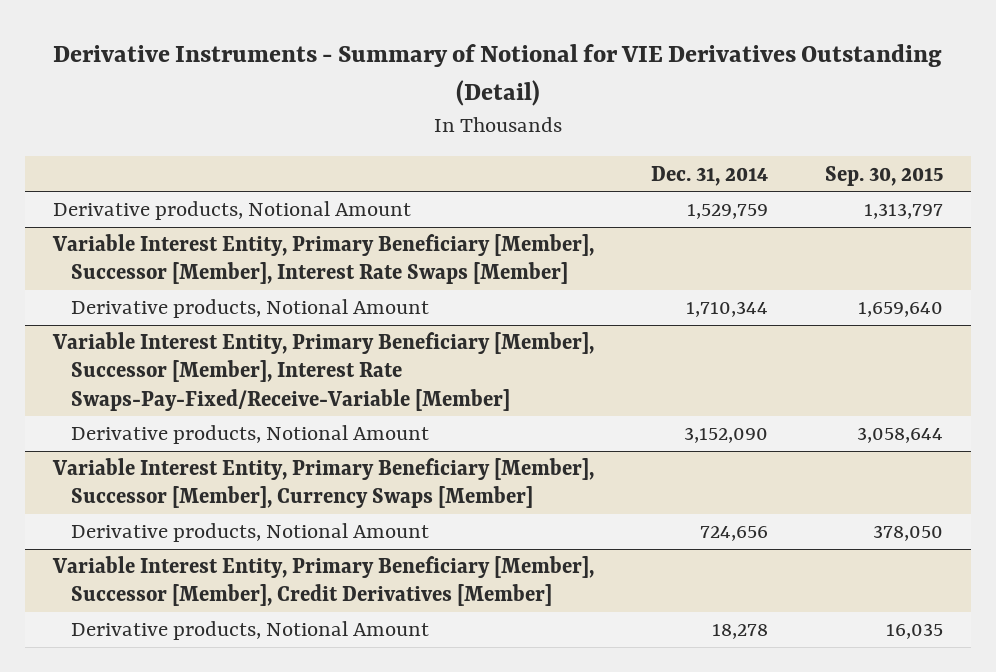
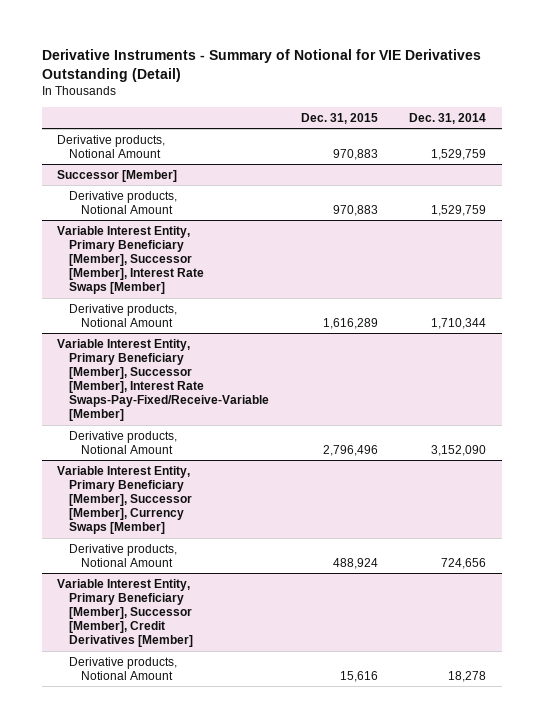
[824,165,943,186] Sep. 30, 2015 -> none
none -> [300,112,378,124] Dec. 31, 2015
none -> [57,169,178,182] Successor [Member]
none -> [69,190,178,214] Derivative products, Notional Amount

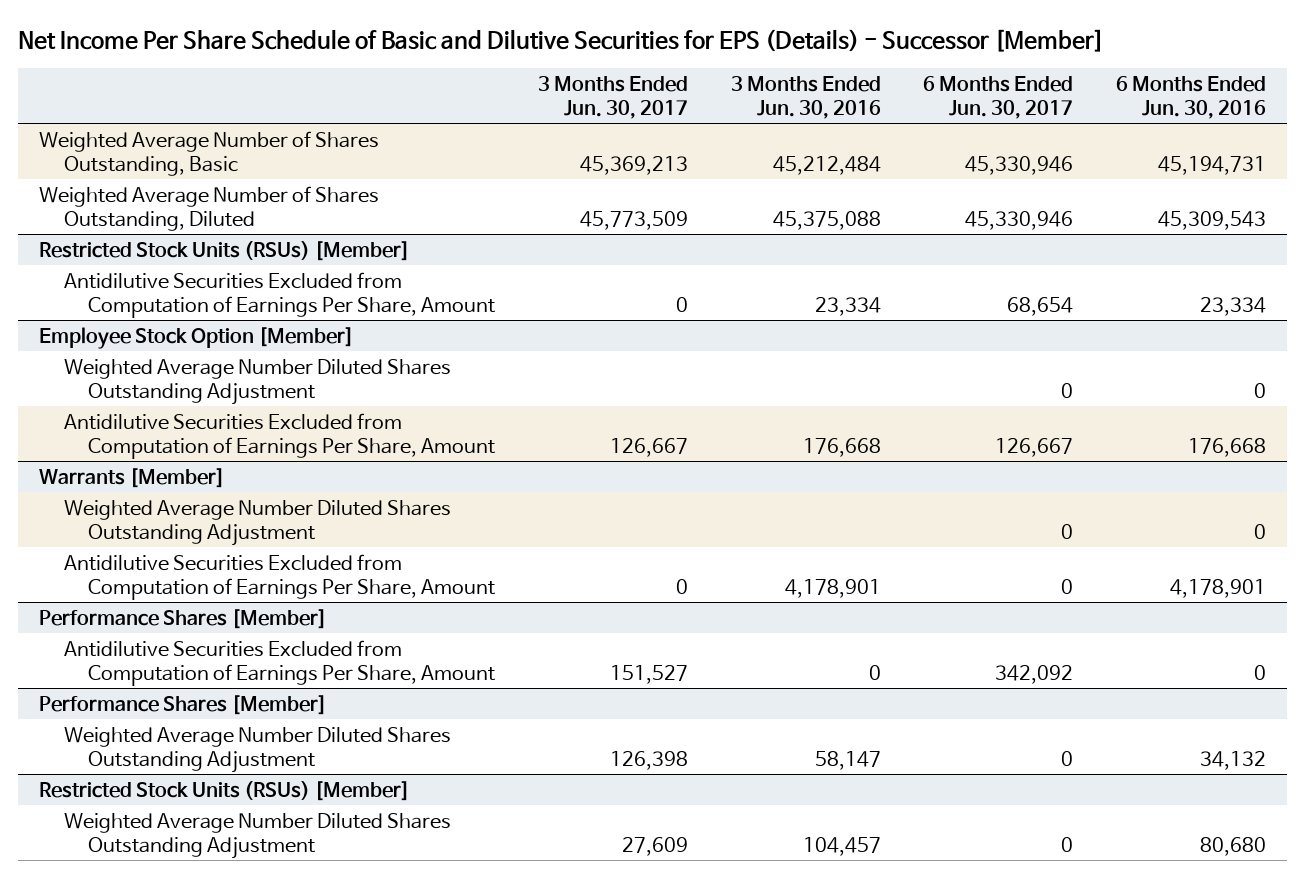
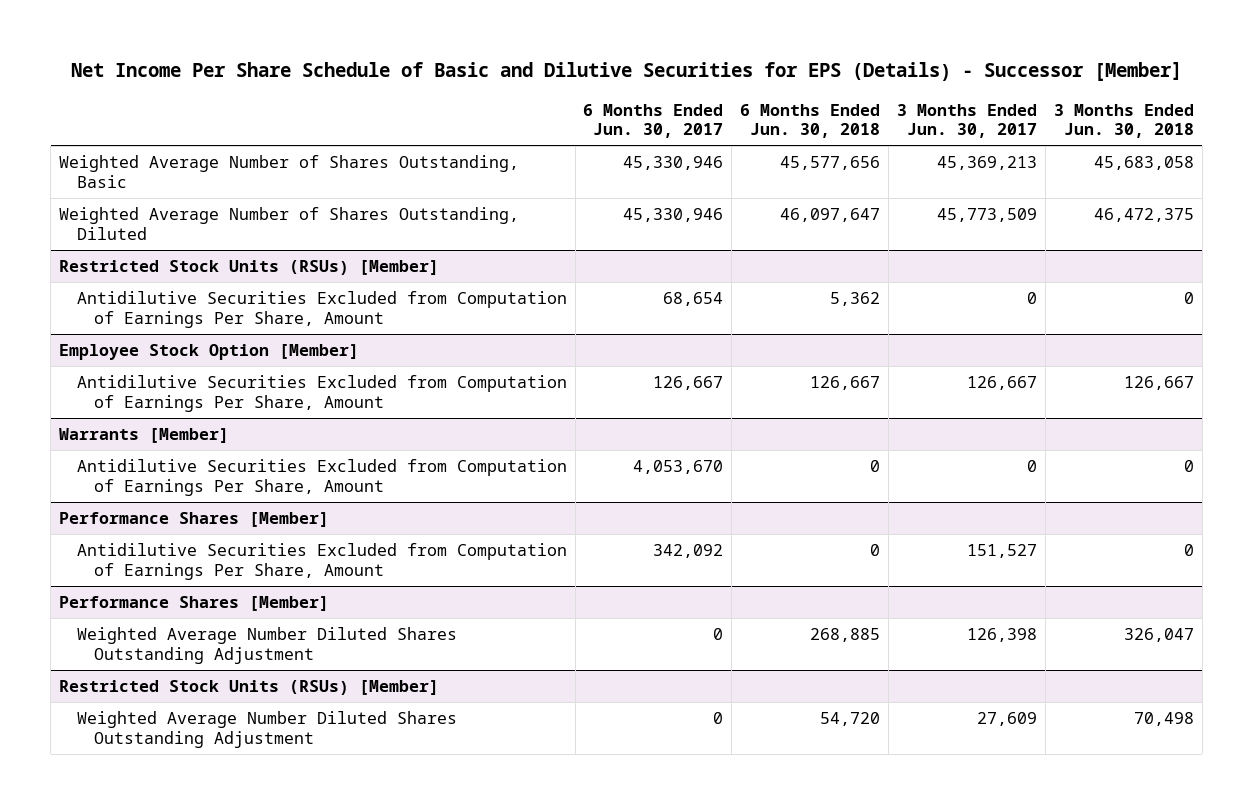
[730,75,881,119] 3 Months Ended Jun. 30, 2016 -> none
[1115,75,1266,119] 6 Months Ended Jun. 30, 2016 -> none
none -> [740,103,881,139] 6 Months Ended Jun. 30, 2018
none -> [1054,103,1195,139] 3 Months Ended Jun. 30, 2018
[63,358,451,405] Weighted Average Number Diluted Shares Outstanding Adjustment -> none
[63,499,451,546] Weighted Average Number Diluted Shares Outstanding Adjustment -> none
[1061,578,1074,594] 0 -> [633,460,724,475] 4,053,670

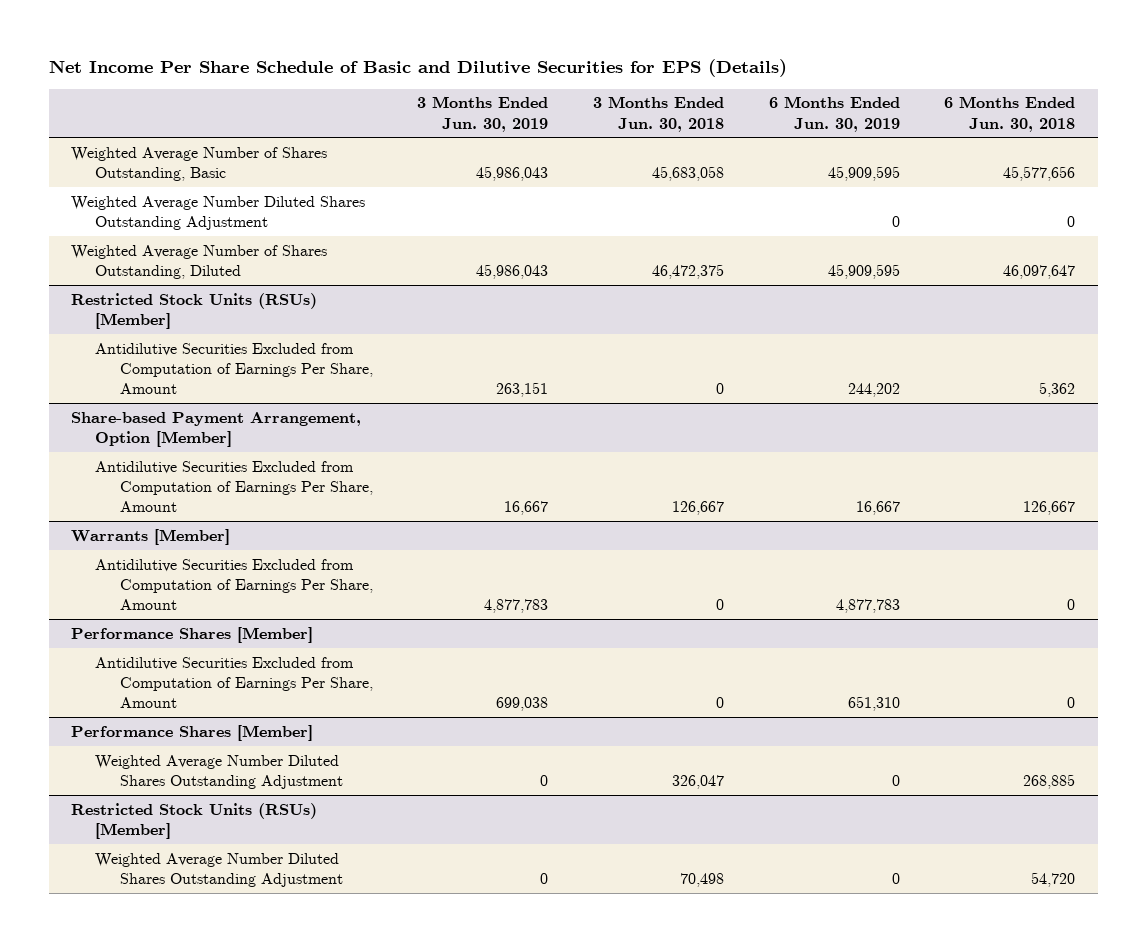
[70,61,1182,81] Net Income Per Share Schedule of Basic and Dilutive Securities for EPS (Details) - Successor [Member] -> [48,59,787,78] Net Income Per Share Schedule of Basic and Dilutive Securities for EPS (Details)
[583,103,724,139] 6 Months Ended Jun. 30, 2017 -> none
[897,103,1038,139] 3 Months Ended Jun. 30, 2017 -> none
none -> [417,96,549,132] 3 Months Ended Jun. 30, 2019
none -> [768,96,900,132] 6 Months Ended Jun. 30, 2019
none -> [71,195,366,230] Weighted Average Number Diluted Shares Outstanding Adjustment
[59,344,360,361] Employee Stock Option [Member] -> [71,411,362,447] Share-based Payment Arrangement, Option [Member]

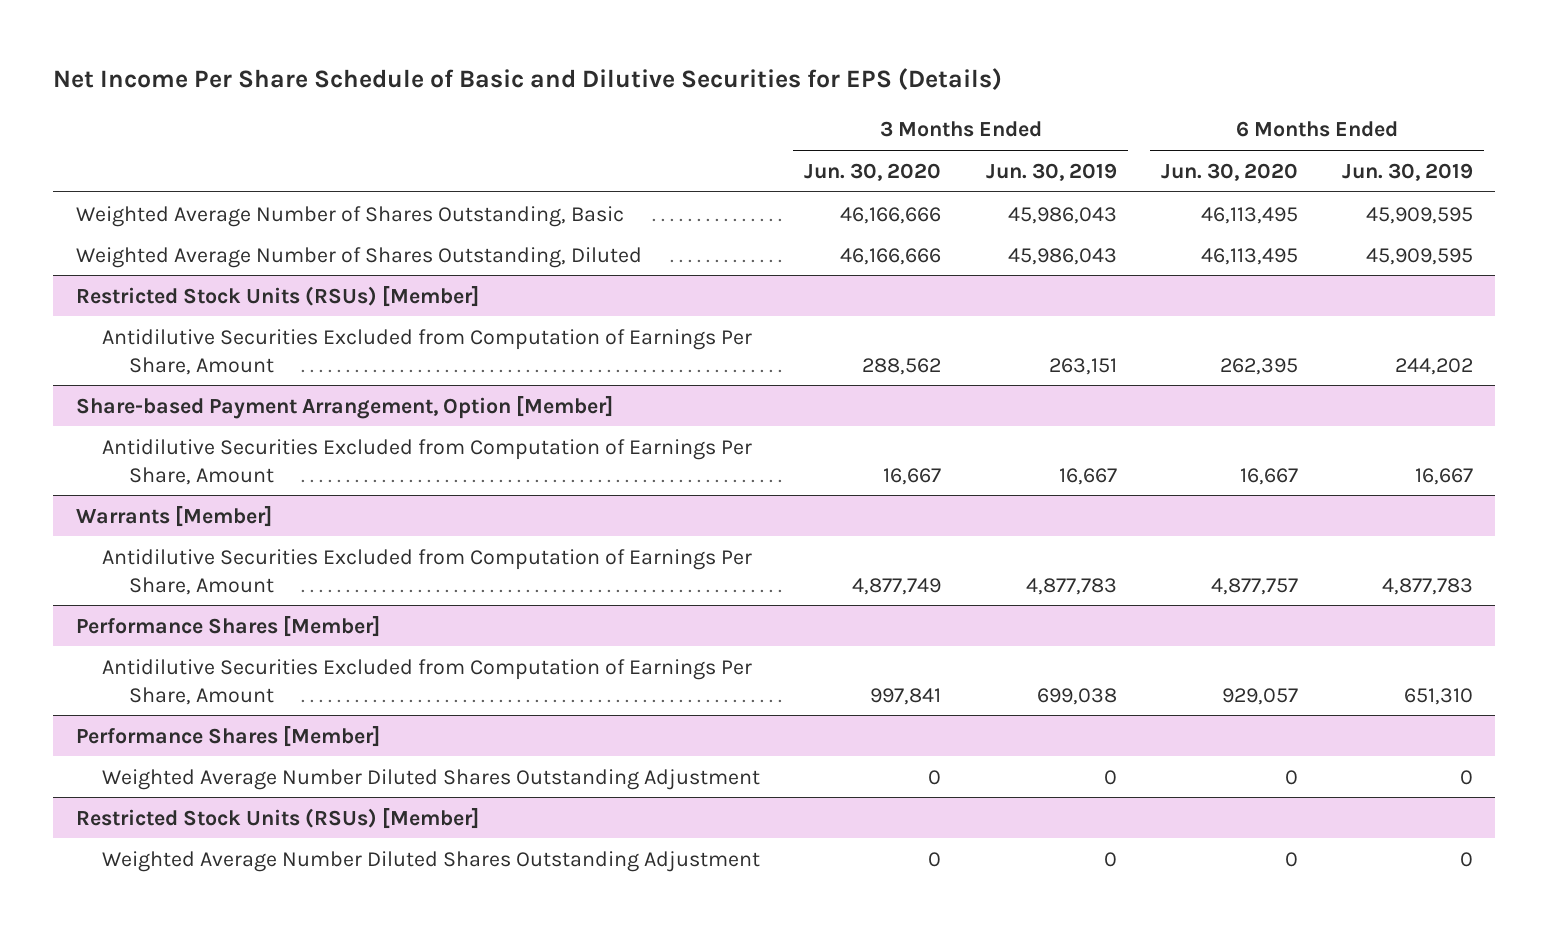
[592,96,724,132] 3 Months Ended Jun. 30, 2018 -> none
[944,96,1076,132] 6 Months Ended Jun. 30, 2018 -> none
none -> [804,162,942,181] Jun. 30, 2020
none -> [1161,162,1299,181] Jun. 30, 2020
[71,195,366,230] Weighted Average Number Diluted Shares Outstanding Adjustment -> none

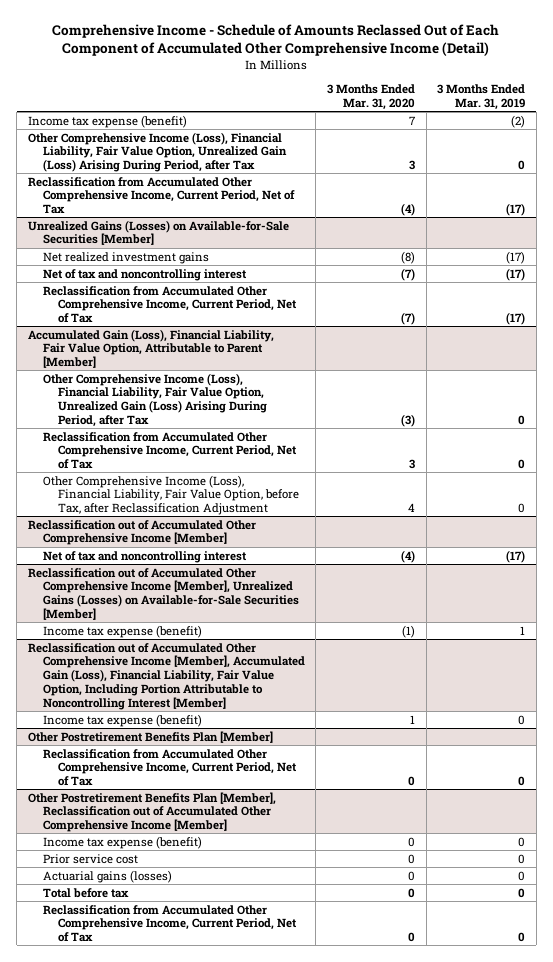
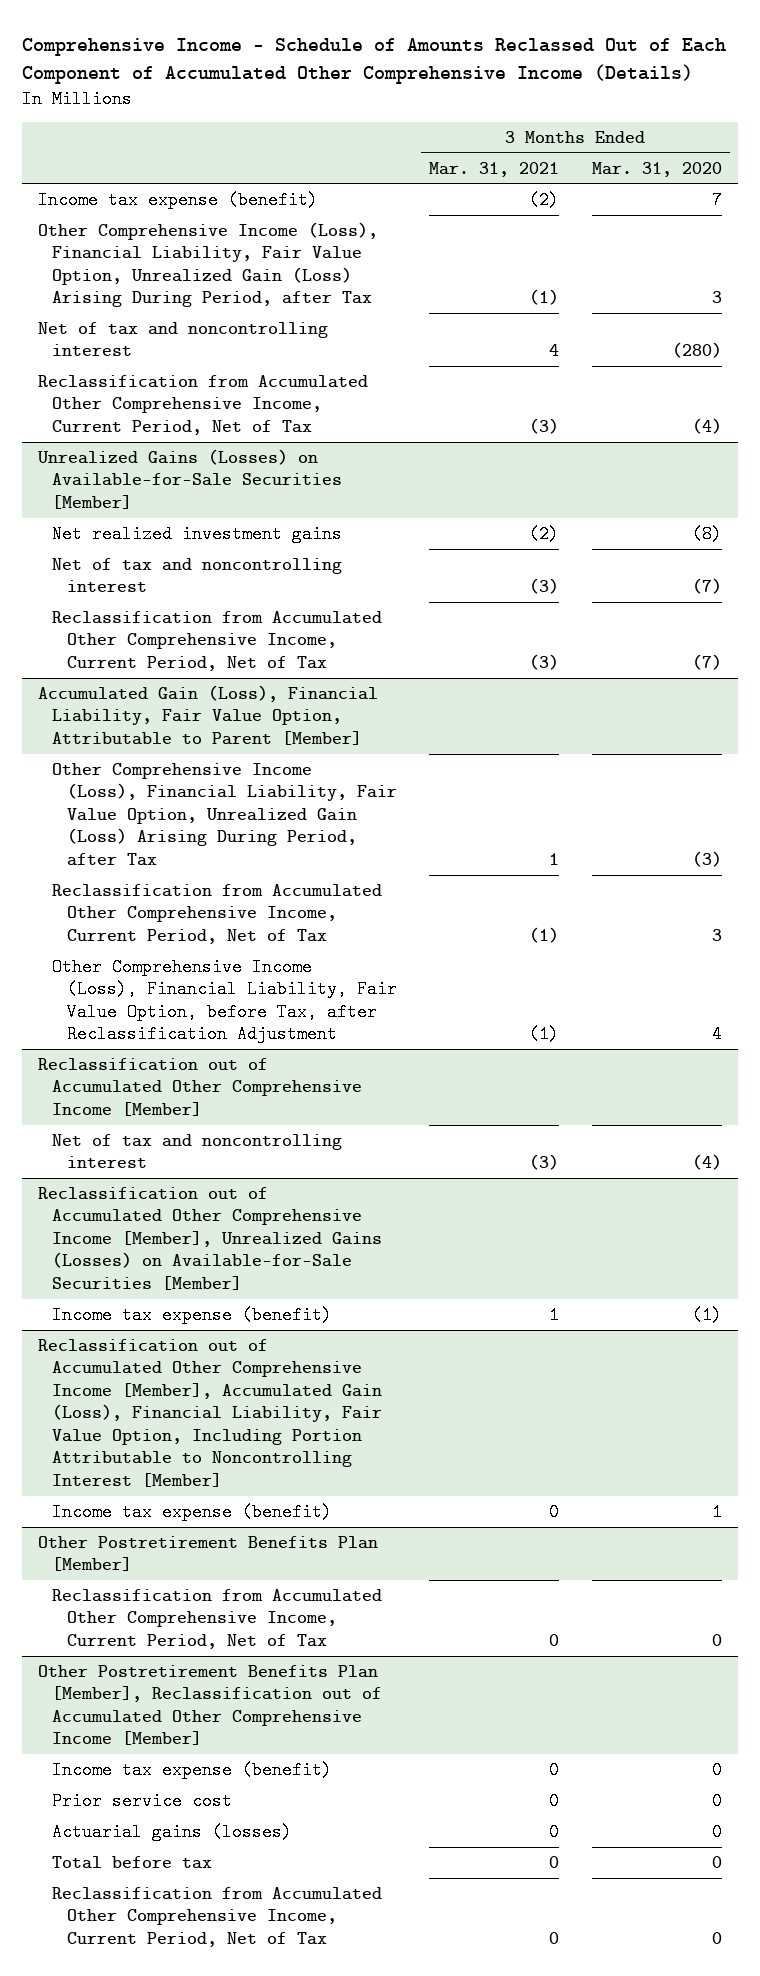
[52,23,500,57] Comprehensive Income - Schedule of Amounts Reclassed Out of Each Component of Accumulated Other Comprehensive Income (Detail) -> [22,37,727,85] Comprehensive Income - Schedule of Amounts Reclassed Out of Each Component of Accumulated Other Comprehensive Income (Details)
[437,84,526,110] 3 Months Ended Mar. 31, 2019 -> none
none -> [429,161,560,177] Mar. 31, 2021
none -> [38,321,329,357] Net of tax and noncontrolling interest

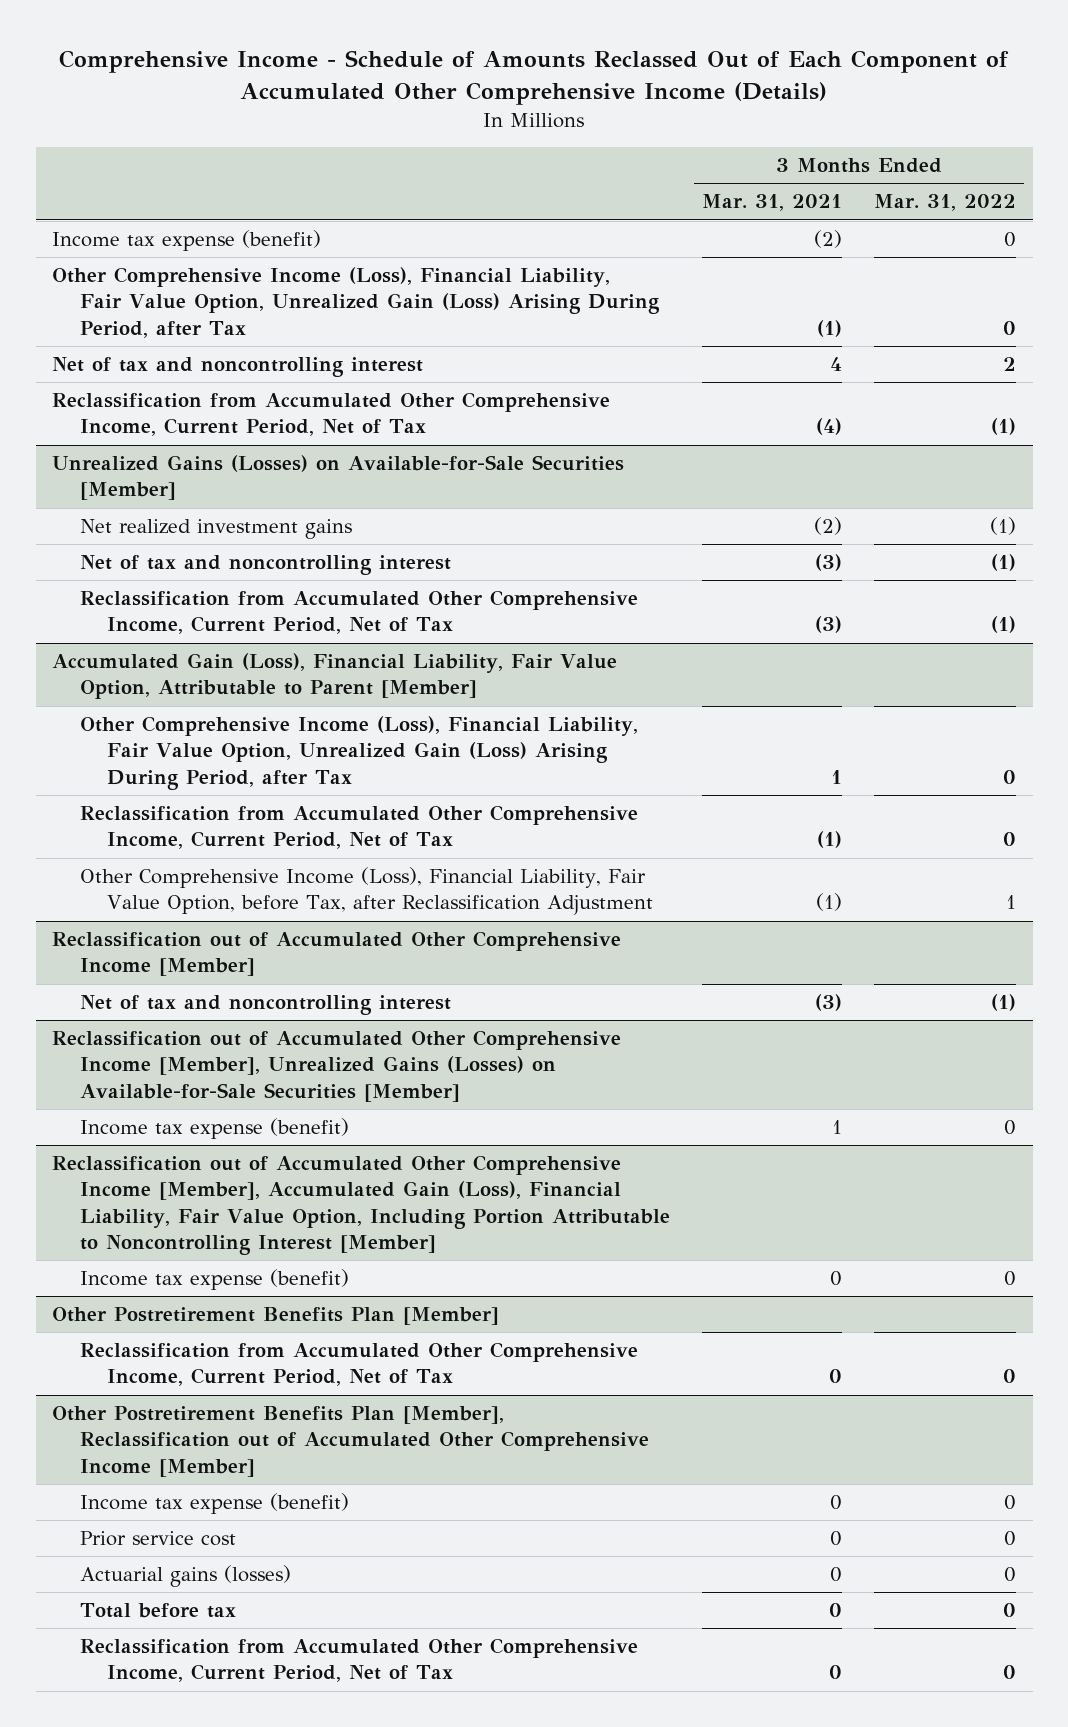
[591,161,722,177] Mar. 31, 2020 -> none
none -> [874,194,1017,212] Mar. 31, 2022
[529,417,560,434] (3) -> [816,418,843,436] (4)

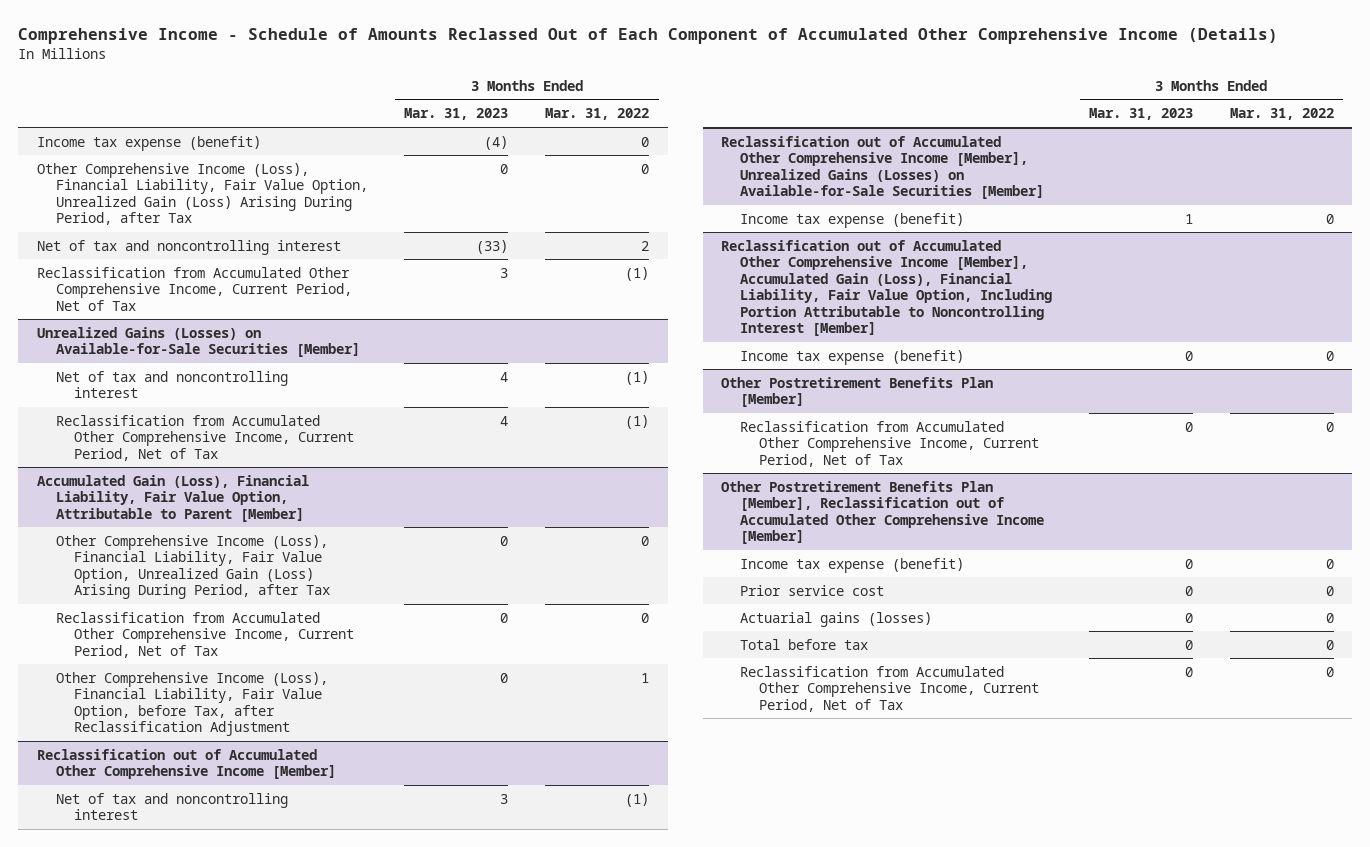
[702,194,843,212] Mar. 31, 2021 -> none
none -> [404,108,509,121] Mar. 31, 2023
[79,519,352,540] Net realized investment gains -> none

